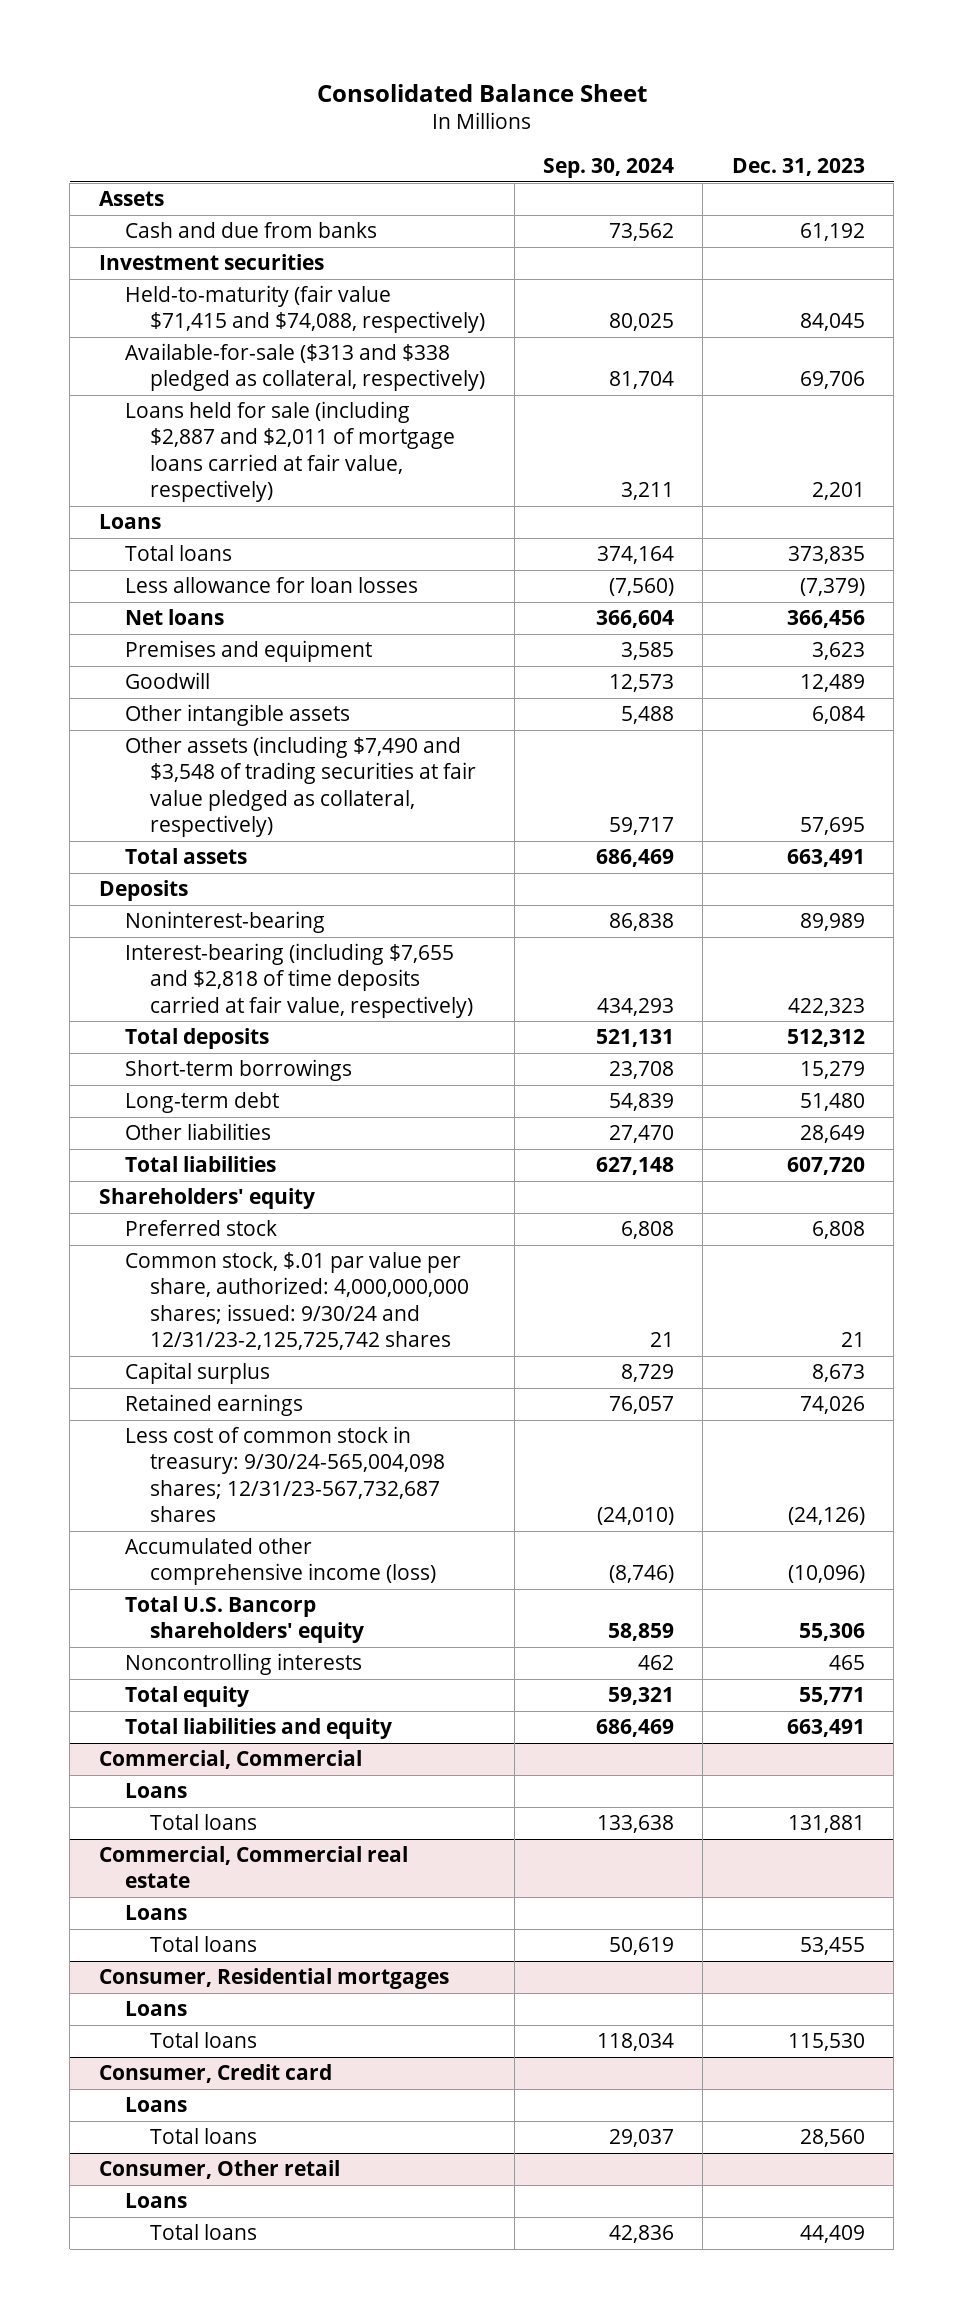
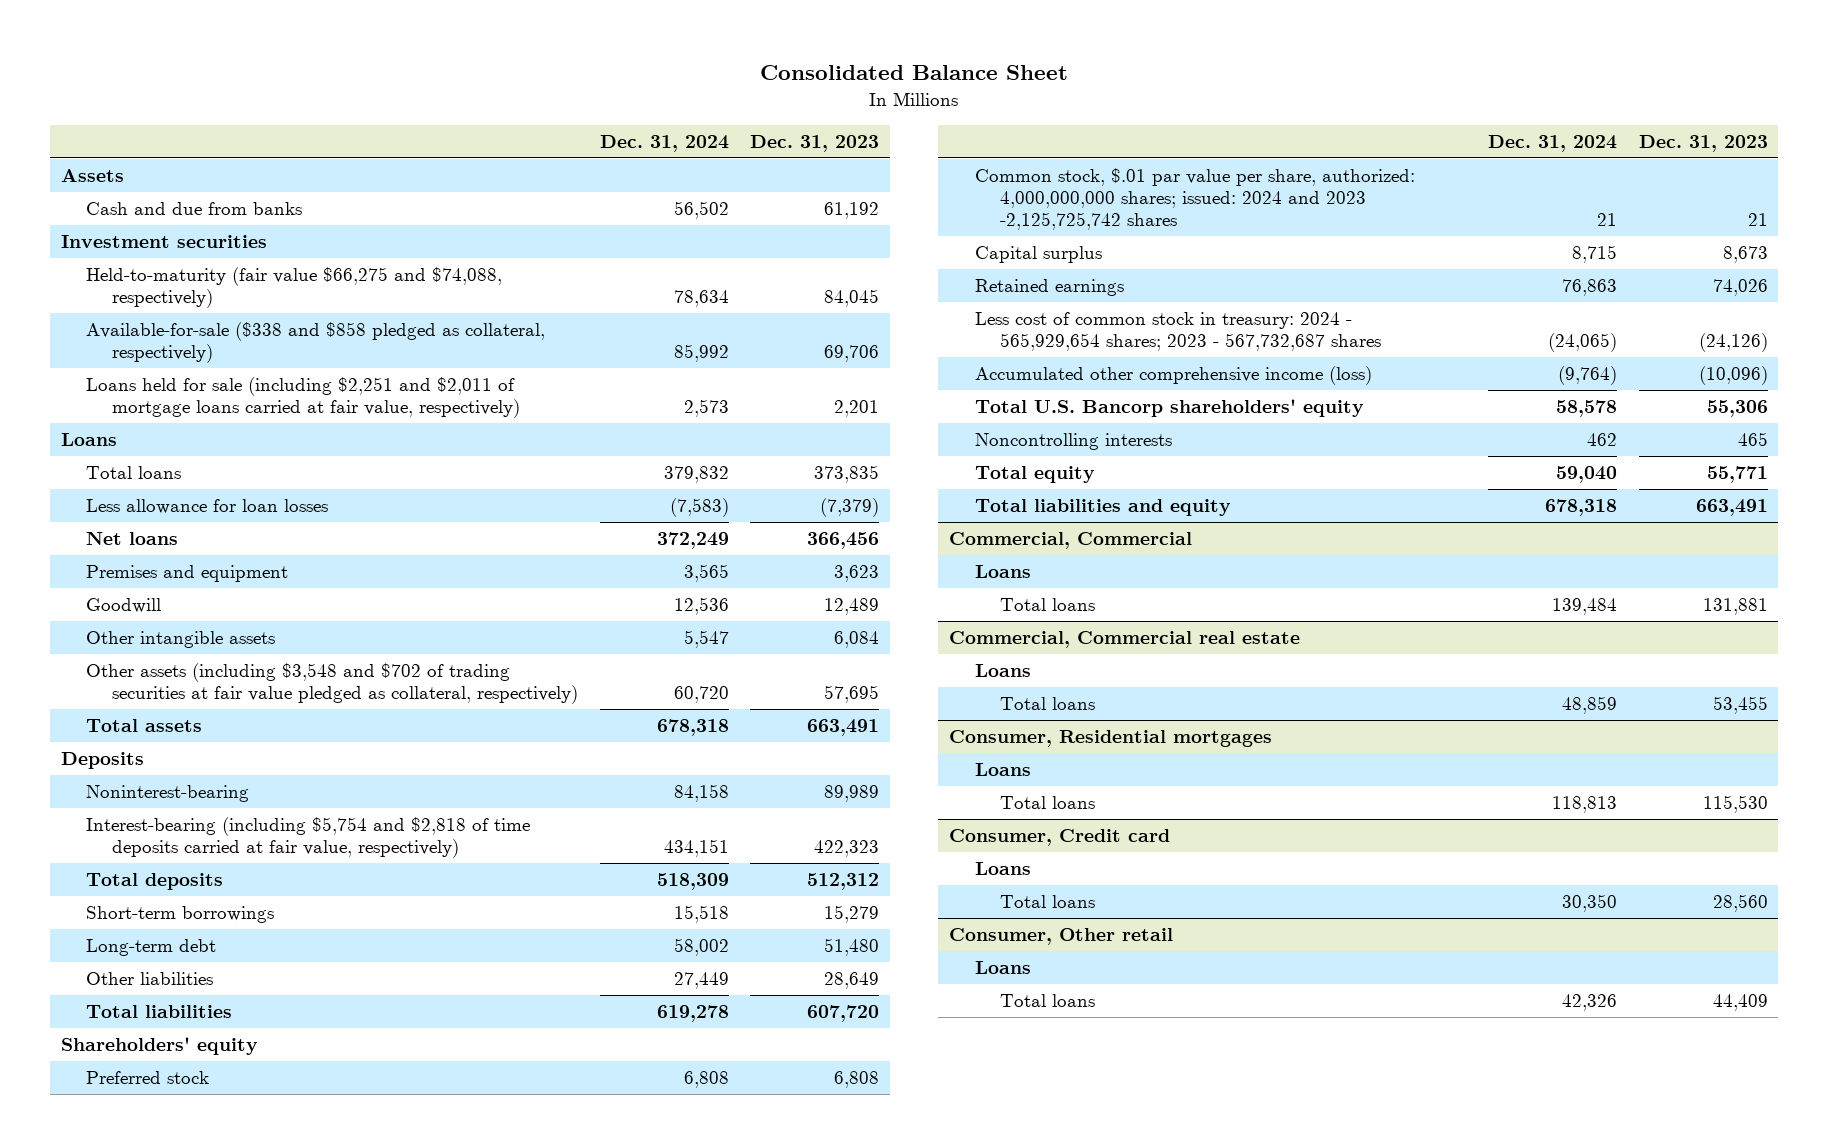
[542,158,674,179] Sep. 30, 2024 -> none
none -> [599,135,729,153] Dec. 31, 2024
[124,285,486,334] Held-to-maturity (fair value $71,415 and $74,088, respectively) -> [86,266,503,309] Held-to-maturity (fair value $66,275 and $74,088, respectively)
[124,343,486,392] Available-for-sale ($313 and $338 pledged as collateral, respectively) -> [86,321,546,364] Available-for-sale ($338 and $858 pledged as collateral, respectively)
[124,401,456,503] Loans held for sale (including $2,887 and $2,011 of mortgage loans carried at fair value, respectively) -> [86,376,520,419] Loans held for sale (including $2,251 and $2,011 of mortgage loans carried at fair value, respectively)
[124,736,477,838] Other assets (including $7,490 and $3,548 of trading securities at fair value pledged as collateral, respectively) -> [86,662,578,705] Other assets (including $3,548 and $702 of trading securities at fair value pledged as collateral, respectively)
[124,943,474,1018] Interest-bearing (including $7,655 and $2,818 of time deposits carried at fair value, respectively) -> [86,816,531,859] Interest-bearing (including $5,754 and $2,818 of time deposits carried at fair value, respectively)
[124,1252,470,1351] Common stock, $.01 par value per share, authorized: 4,000,000,000 shares; issued: 9/30/24 and 12/31/23-2,125,725,742 shares -> [974,167,1415,231] Common stock, $.01 par value per share, authorized: 4,000,000,000 shares; issued: 2024 and 2023 -2,125,725,742 shares
[124,1426,446,1523] Less cost of common stock in treasury: 9/30/24-565,004,098 shares; 12/31/23-567,732,687 shares -> [974,311,1382,352] Less cost of common stock in treasury: 2024 - 565,929,654 shares; 2023 - 567,732,687 shares

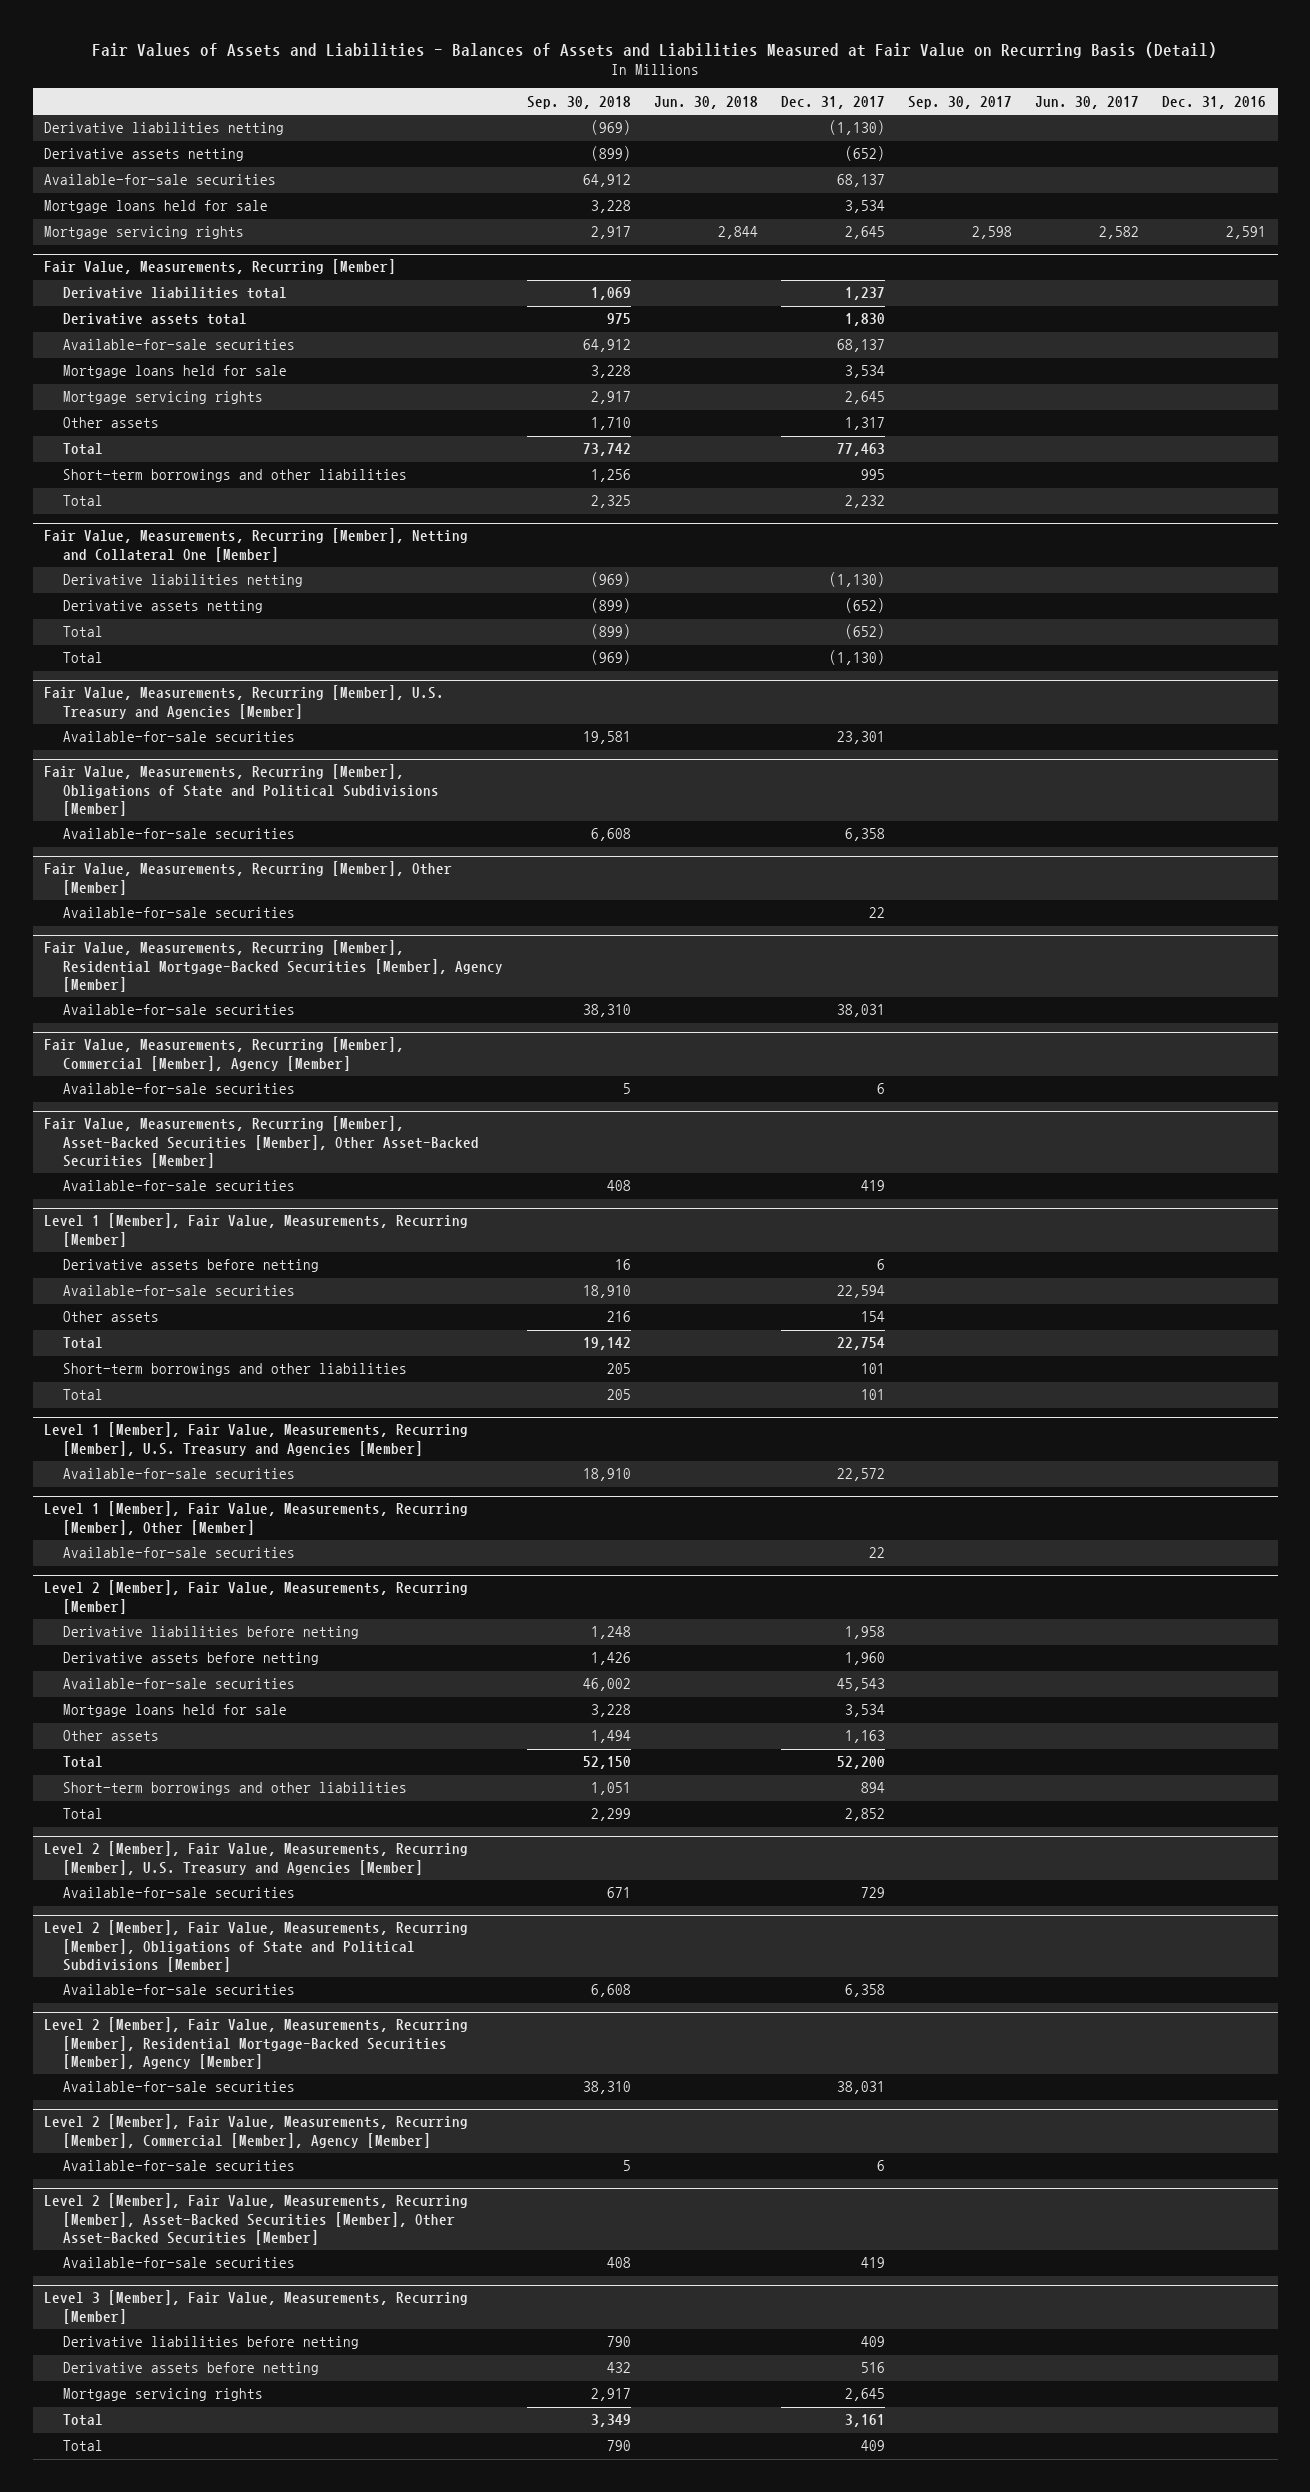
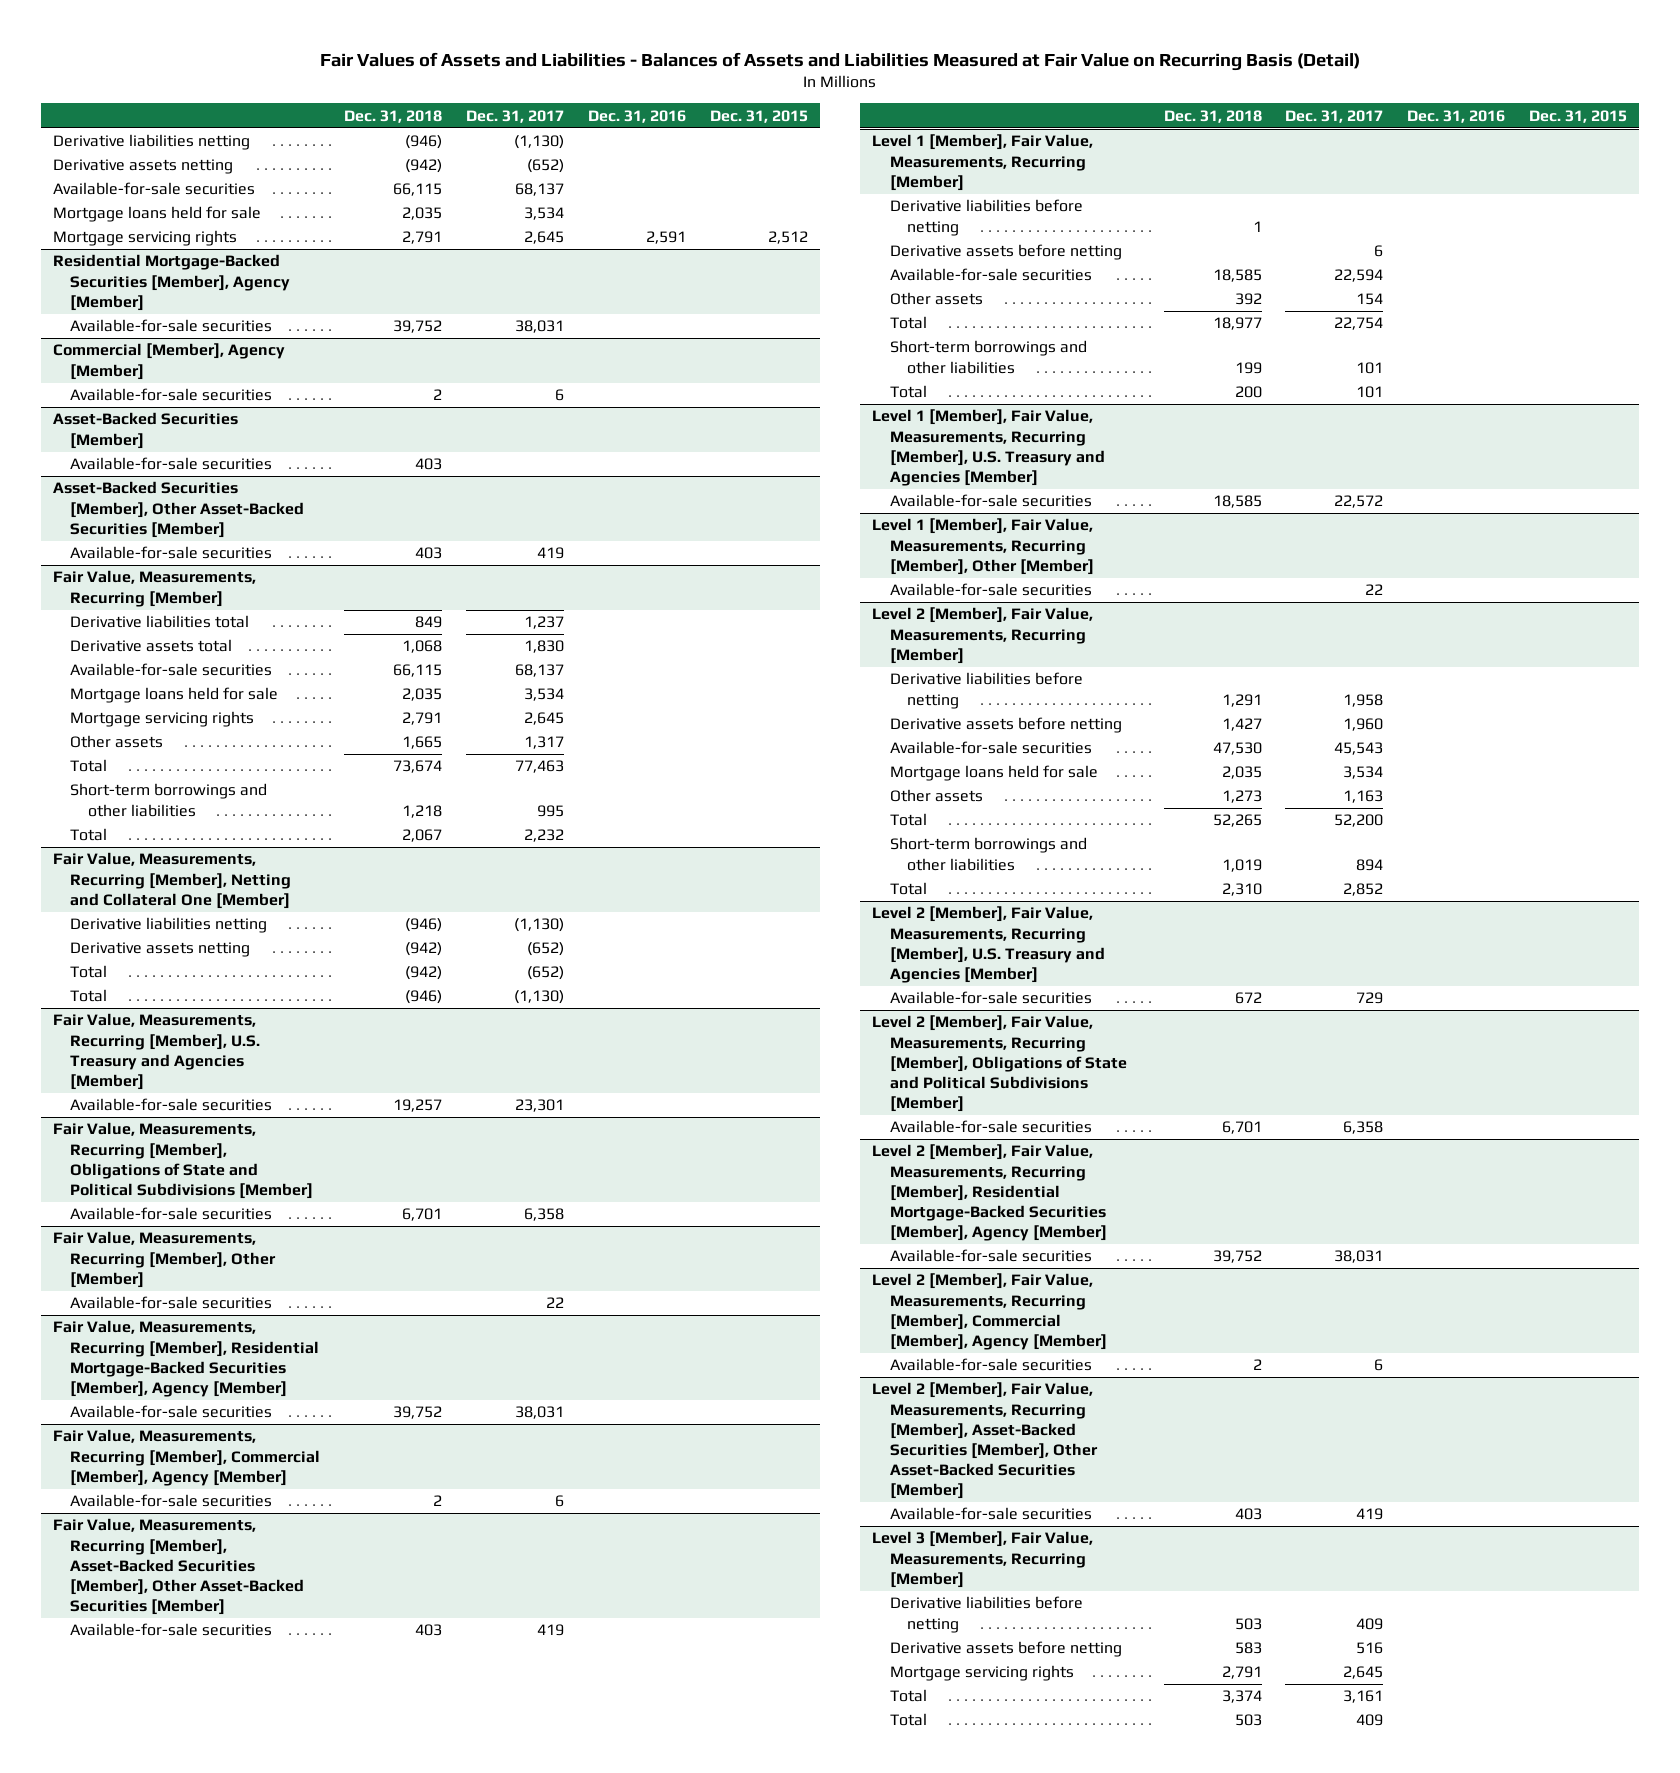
[526,95,631,109] Sep. 30, 2018 -> none
[653,95,758,109] Jun. 30, 2018 -> none
[908,95,1013,109] Sep. 30, 2017 -> none
[1035,95,1140,109] Jun. 30, 2017 -> none
none -> [344,109,443,123] Dec. 31, 2018
none -> [710,109,809,123] Dec. 31, 2015
none -> [52,254,291,311] Residential Mortgage-Backed Securities [Member], Agency [Member]
none -> [70,319,273,333] Available-for-sale securities
none -> [52,343,285,380] Commercial [Member], Agency [Member]
none -> [70,388,273,402] Available-for-sale securities
none -> [52,412,238,449] Asset-Backed Securities [Member]
none -> [70,457,273,471] Available-for-sale securities
none -> [52,481,305,538] Asset-Backed Securities [Member], Other Asset-Backed Securities [Member]
none -> [70,546,273,560] Available-for-sale securities
none -> [889,199,1083,236] Derivative liabilities before netting

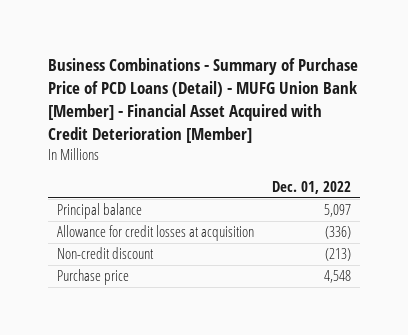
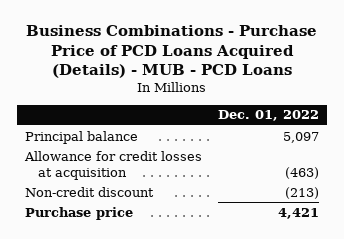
[48,58,359,144] Business Combinations - Summary of Purchase Price of PCD Loans (Detail) - MUFG Union Bank [Member] - Financial Asset Acquired with Credit Deterioration [Member] -> [26,25,318,79] Business Combinations - Purchase Price of PCD Loans Acquired (Details) - MUB - PCD Loans
[324,226,351,240] (336) -> [285,166,320,179] (463)
[323,270,351,284] 4,548 -> [278,207,320,219] 4,421

